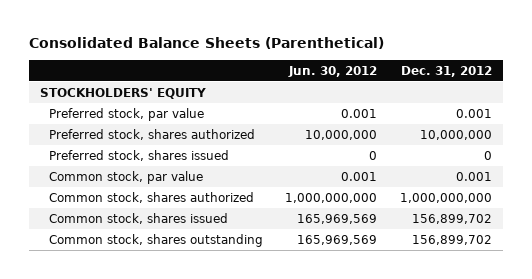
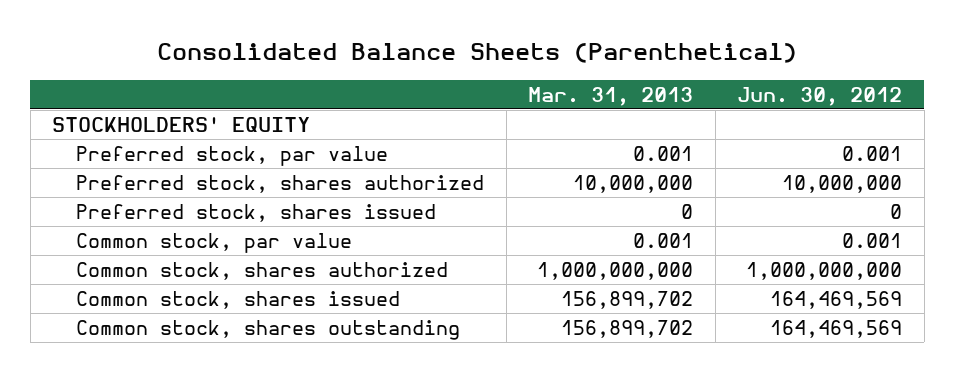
[400,65,492,77] Dec. 31, 2012 -> none
none -> [528,86,694,106] Mar. 31, 2013
[297,213,378,224] 165,969,569 -> [770,290,903,309] 164,469,569
[297,234,378,245] 165,969,569 -> [770,319,903,338] 164,469,569

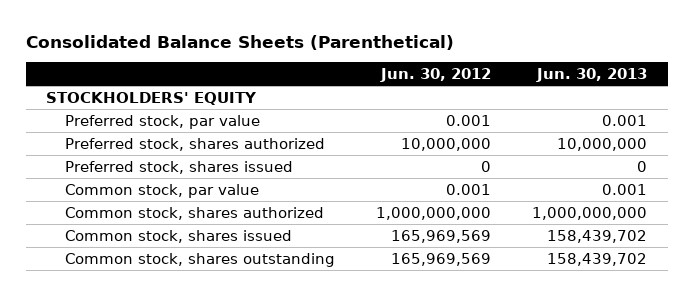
[528,86,694,106] Mar. 31, 2013 -> none
none -> [536,68,648,83] Jun. 30, 2013
[770,290,903,309] 164,469,569 -> [391,229,492,243] 165,969,569
[770,319,903,338] 164,469,569 -> [391,252,492,266] 165,969,569

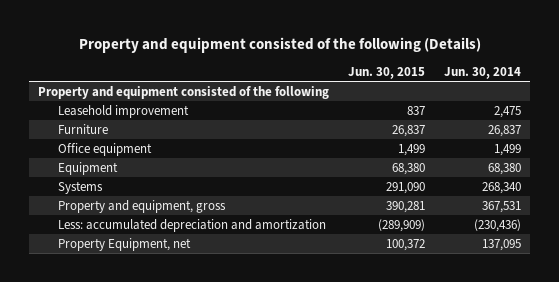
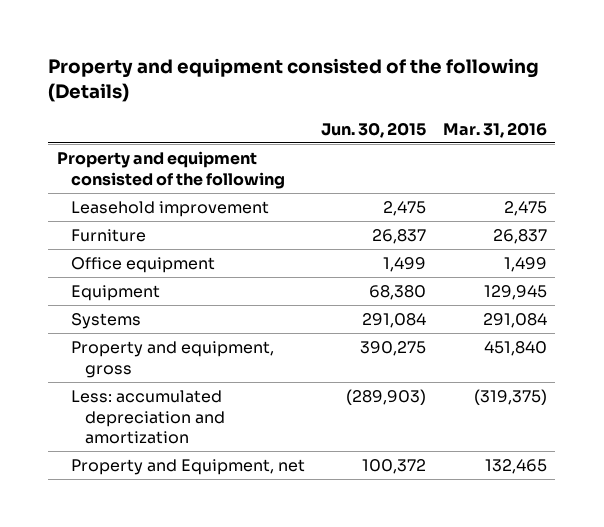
[443,66,521,79] Jun. 30, 2014 -> none
none -> [443,121,548,138] Mar. 31, 2016
[407,105,426,115] 837 -> [383,200,427,216] 2,475
[386,181,426,194] 291,090 -> [362,312,427,328] 291,084
[386,200,426,213] 390,281 -> [360,340,427,356] 390,275
[378,218,426,232] (289,909) -> [346,388,427,405] (289,903)
[57,237,191,251] Property Equipment, net -> [70,458,305,475] Property and Equipment, net

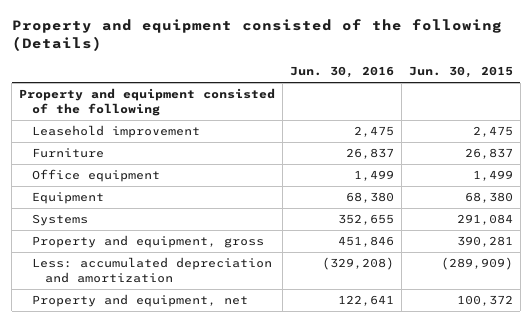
[443,121,548,138] Mar. 31, 2016 -> none
none -> [290,65,395,78] Jun. 30, 2016
[360,340,427,356] 390,275 -> [456,236,513,248] 390,281
[346,388,427,405] (289,903) -> [440,257,513,271] (289,909)
[70,458,305,475] Property and Equipment, net -> [32,294,249,308] Property and equipment, net

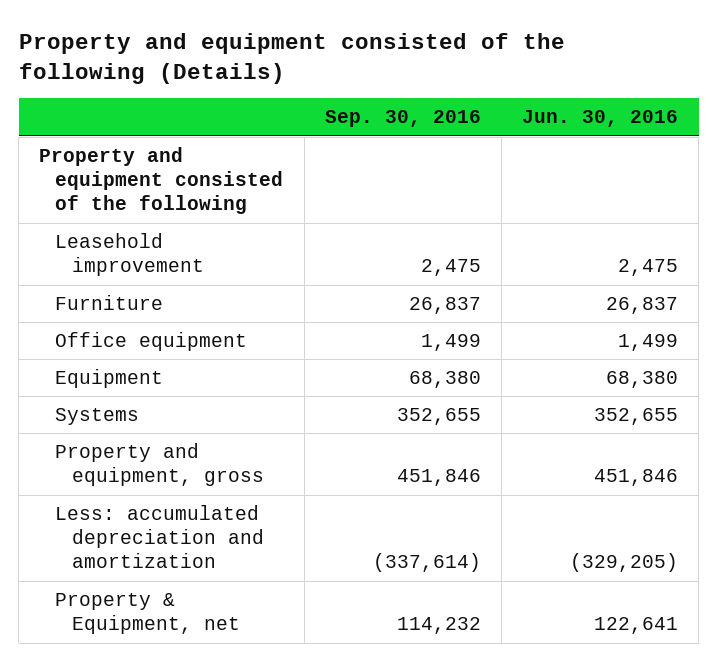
[408,65,513,78] Jun. 30, 2015 -> none
none -> [324,110,481,128] Sep. 30, 2016
[322,257,395,271] (329,208) -> [569,553,678,573] (329,205)
[32,294,249,308] Property and equipment, net -> [55,593,240,635] Property & Equipment, net

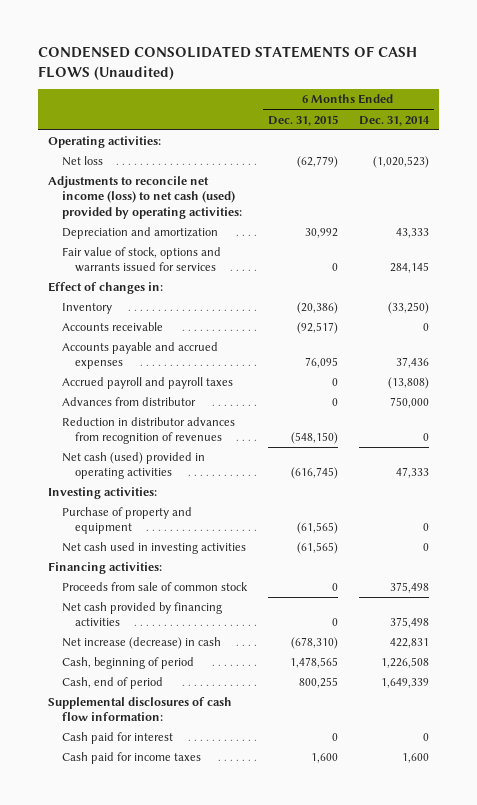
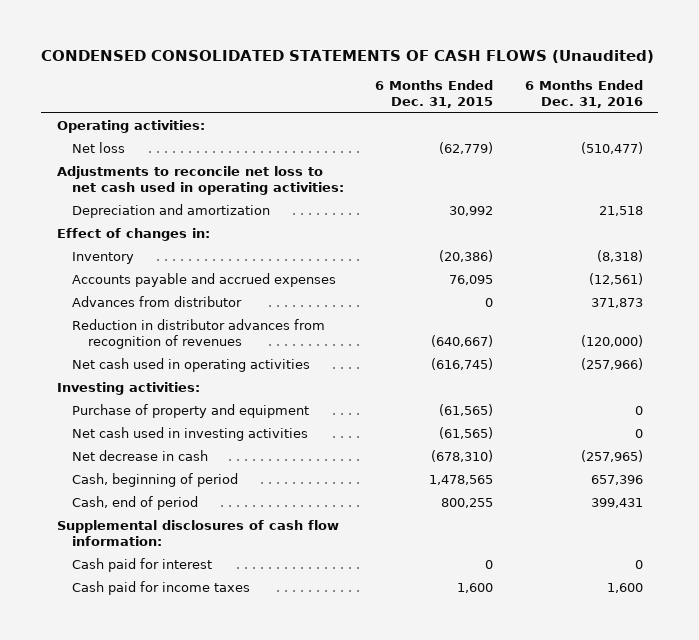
[358,115,430,126] Dec. 31, 2014 -> none
none -> [524,79,643,108] 6 Months Ended Dec. 31, 2016
[48,176,242,219] Adjustments to reconcile net income (loss) to net cash (used) provided by operating activities: -> [56,166,345,196] Adjustments to reconcile net loss to net cash used in operating activities:
[61,247,221,273] Fair value of stock, options and warrants issued for services -> none
[61,322,163,332] Accounts receivable -> none
[61,377,233,390] Accrued payroll and payroll taxes -> none
[290,432,338,445] (548,150) -> [431,335,494,348] (640,667)
[61,452,205,480] Net cash (used) provided in operating activities -> [72,358,311,373] Net cash used in operating activities
[48,562,163,575] Financing activities: -> none
[61,582,248,592] Proceeds from sale of common stock -> none
[61,602,222,627] Net cash provided by financing activities -> none
[61,637,221,650] Net increase (decrease) in cash -> [72,450,209,462] Net decrease in cash

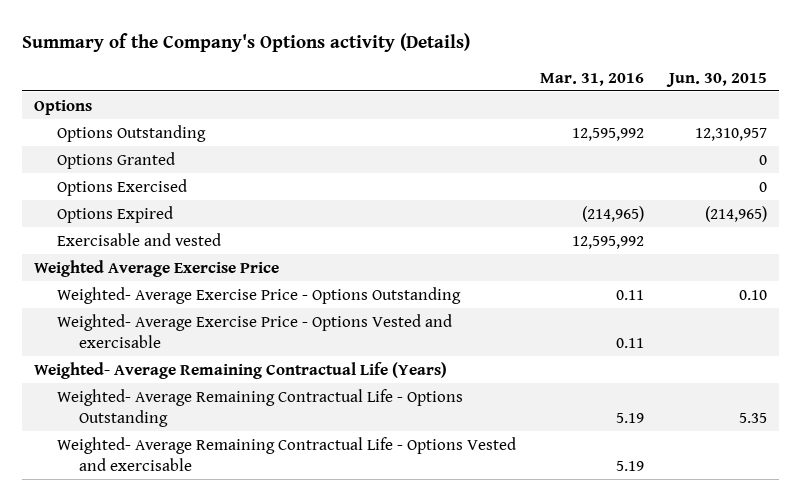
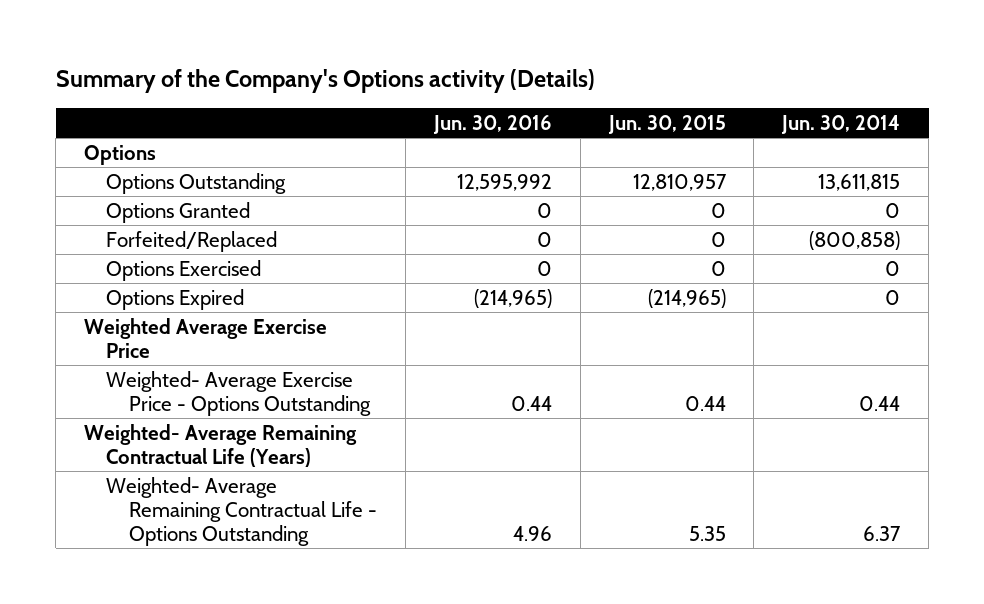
[540,72,645,86] Mar. 31, 2016 -> none
none -> [432,114,552,134] Jun. 30, 2016
none -> [781,114,901,134] Jun. 30, 2014
[694,127,767,141] 12,310,957 -> [632,173,727,191] 12,810,957
none -> [106,230,278,252] Forfeited/Replaced
[56,232,221,246] Exercisable and vested -> none
[56,313,452,348] Weighted- Average Exercise Price - Options Vested and exercisable -> none
[738,289,767,300] 0.10 -> [684,395,726,411] 0.44
[56,436,516,471] Weighted- Average Remaining Contractual Life - Options Vested and exercisable -> none

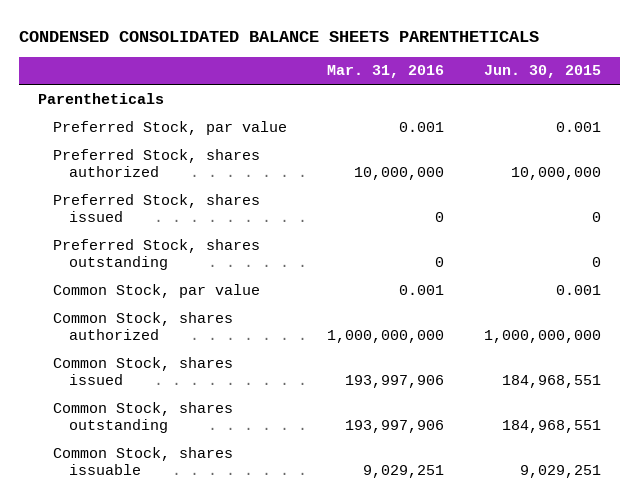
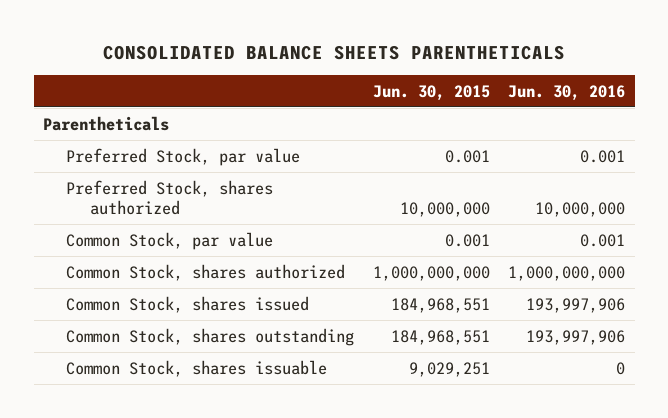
[18,30,539,42] CONDENSED CONSOLIDATED BALANCE SHEETS PARENTHETICALS -> [103,44,566,60] CONSOLIDATED BALANCE SHEETS PARENTHETICALS
[327,65,445,79] Mar. 31, 2016 -> none
none -> [508,84,626,101] Jun. 30, 2016
[53,193,261,222] Preferred Stock, shares issued -> none
[53,238,261,270] Preferred Stock, shares outstanding -> none

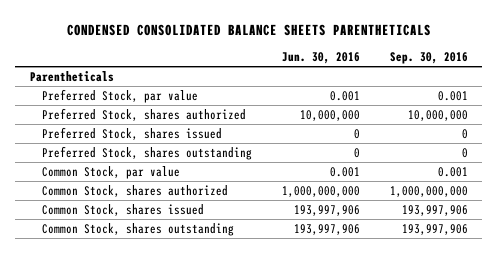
[103,44,566,60] CONSOLIDATED BALANCE SHEETS PARENTHETICALS -> [66,23,431,36] CONDENSED CONSOLIDATED BALANCE SHEETS PARENTHETICALS
[372,84,490,101] Jun. 30, 2015 -> none
none -> [389,52,468,65] Sep. 30, 2016
none -> [42,126,223,140] Preferred Stock, shares issued
none -> [42,145,253,160] Preferred Stock, shares outstanding
[66,359,328,377] Common Stock, shares issuable -> none

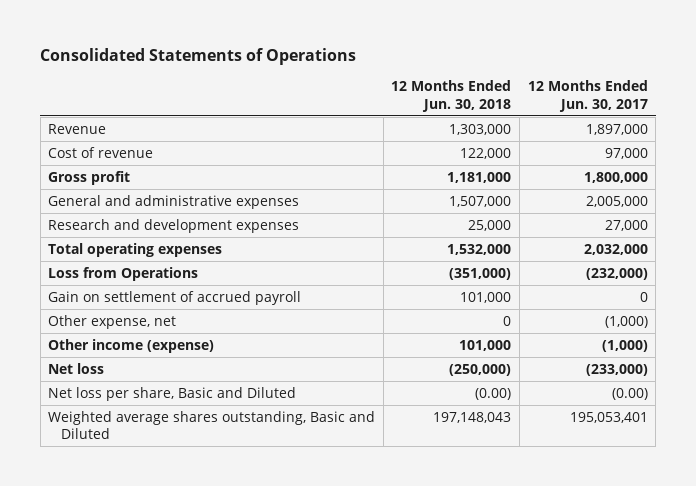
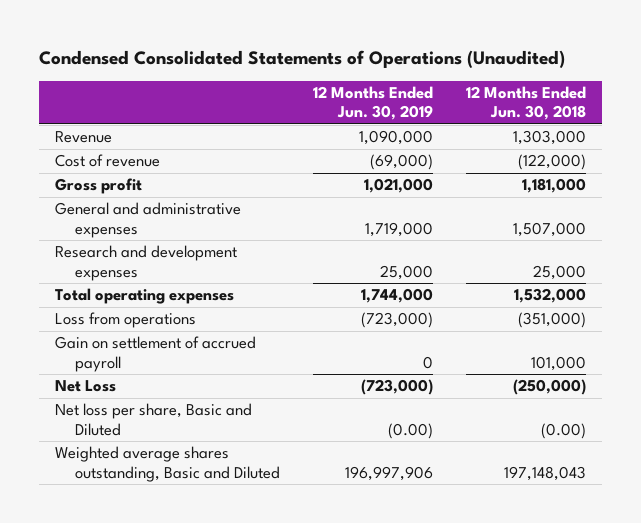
[40,48,357,66] Consolidated Statements of Operations -> [38,50,565,69] Condensed Consolidated Statements of Operations (Unaudited)
[527,80,648,112] 12 Months Ended Jun. 30, 2017 -> none
none -> [312,85,433,121] 12 Months Ended Jun. 30, 2019
[460,147,512,159] 122,000 -> [517,154,586,171] (122,000)
[48,266,199,281] Loss from Operations -> [55,312,197,329] Loss from operations
[48,314,177,329] Other expense, net -> none
[48,338,215,353] Other income (expense) -> none
[48,362,105,374] Net loss -> [55,380,117,393] Net Loss

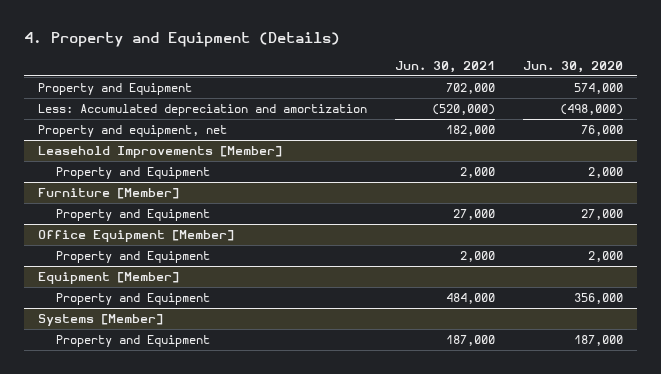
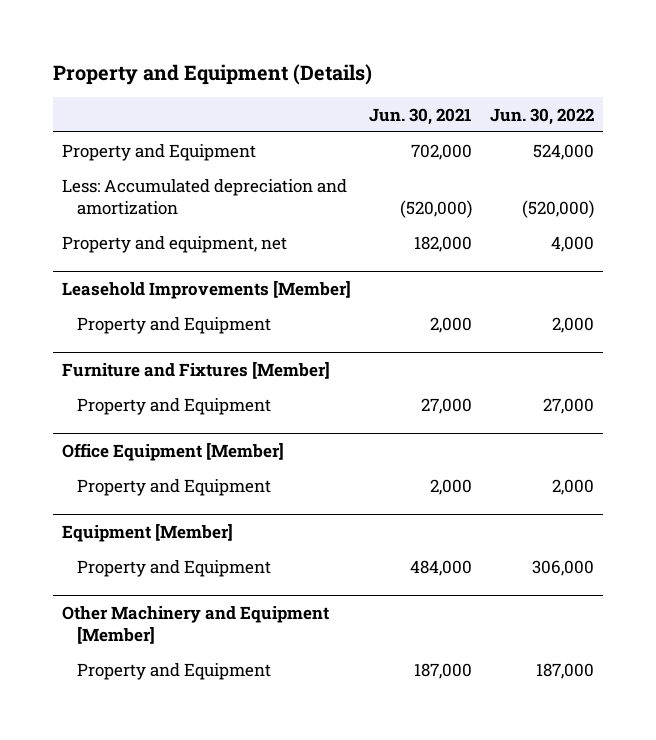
[24,31,341,47] 4. Property and Equipment (Details) -> [53,63,373,85] Property and Equipment (Details)
[522,60,623,73] Jun. 30, 2020 -> none
none -> [490,107,595,125] Jun. 30, 2022
[38,188,180,200] Furniture [Member] -> [62,360,331,379] Furniture and Fixtures [Member]
[38,314,164,327] Systems [Member] -> [62,605,330,644] Other Machinery and Equipment [Member]

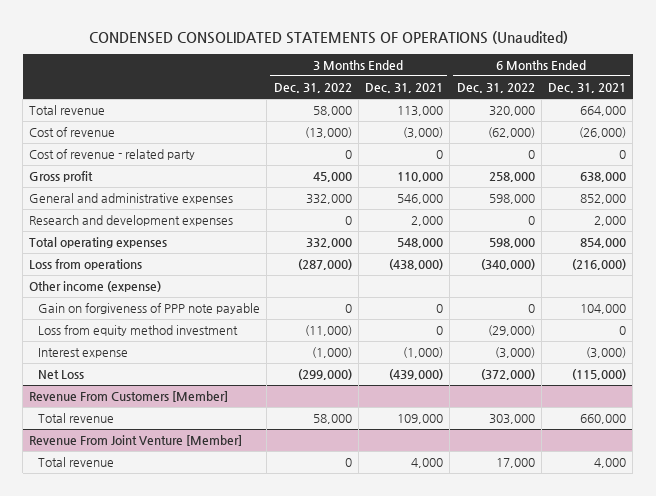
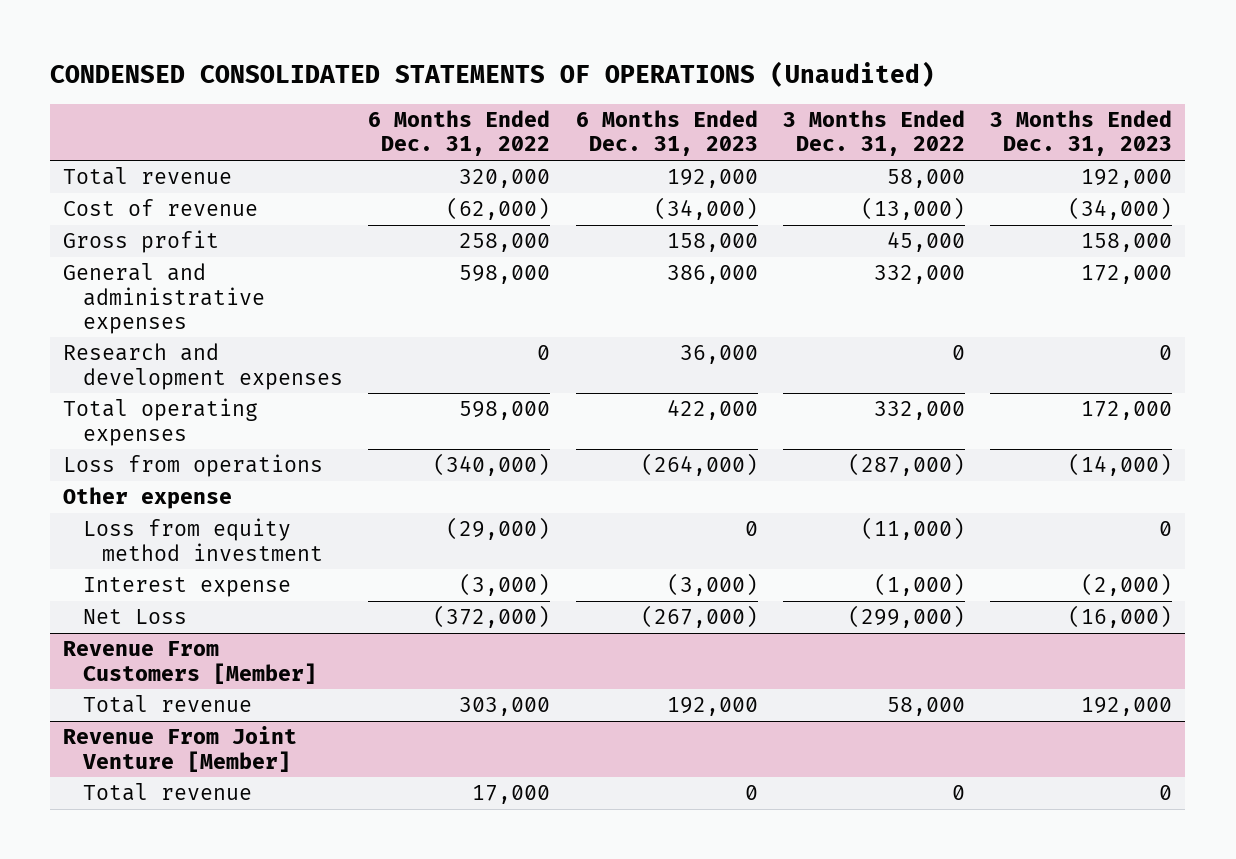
[365,83,444,94] Dec. 31, 2021 -> none
[548,83,627,94] Dec. 31, 2021 -> none
none -> [575,110,758,157] 6 Months Ended Dec. 31, 2023
none -> [990,110,1173,157] 3 Months Ended Dec. 31, 2023
[29,149,196,161] Cost of revenue - related party -> none
[38,303,261,315] Gain on forgiveness of PPP note payable -> none
[29,281,162,293] Other income (expense) -> [63,487,233,510] Other expense

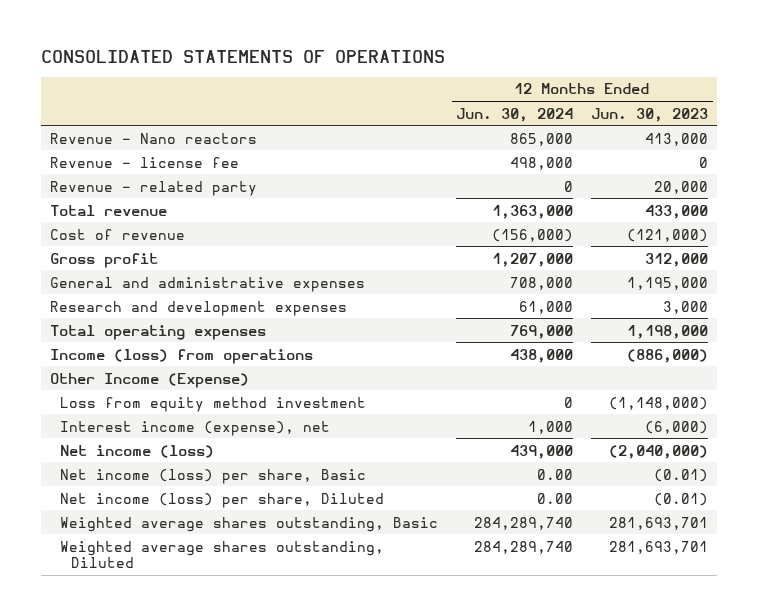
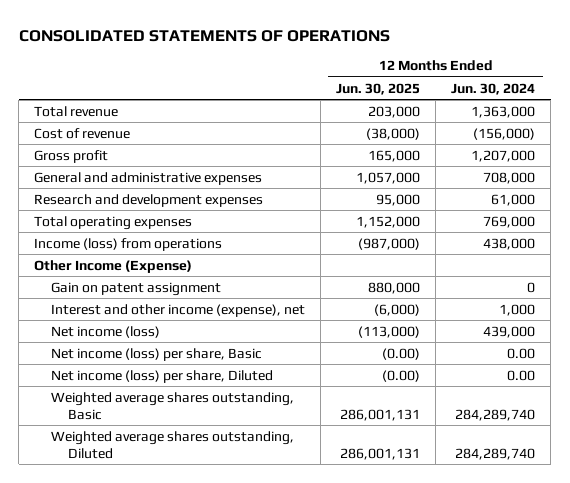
[591,107,709,122] Jun. 30, 2023 -> none
none -> [336,82,421,95] Jun. 30, 2025
[49,132,257,144] Revenue - Nano reactors -> none
[49,156,239,168] Revenue - license fee -> none
[49,180,257,196] Revenue - related party -> none
[60,396,367,412] Loss from equity method investment -> none
none -> [50,281,221,296] Gain on patent assignment
[60,420,331,436] Interest income (expense), net -> [50,303,305,317] Interest and other income (expense), net

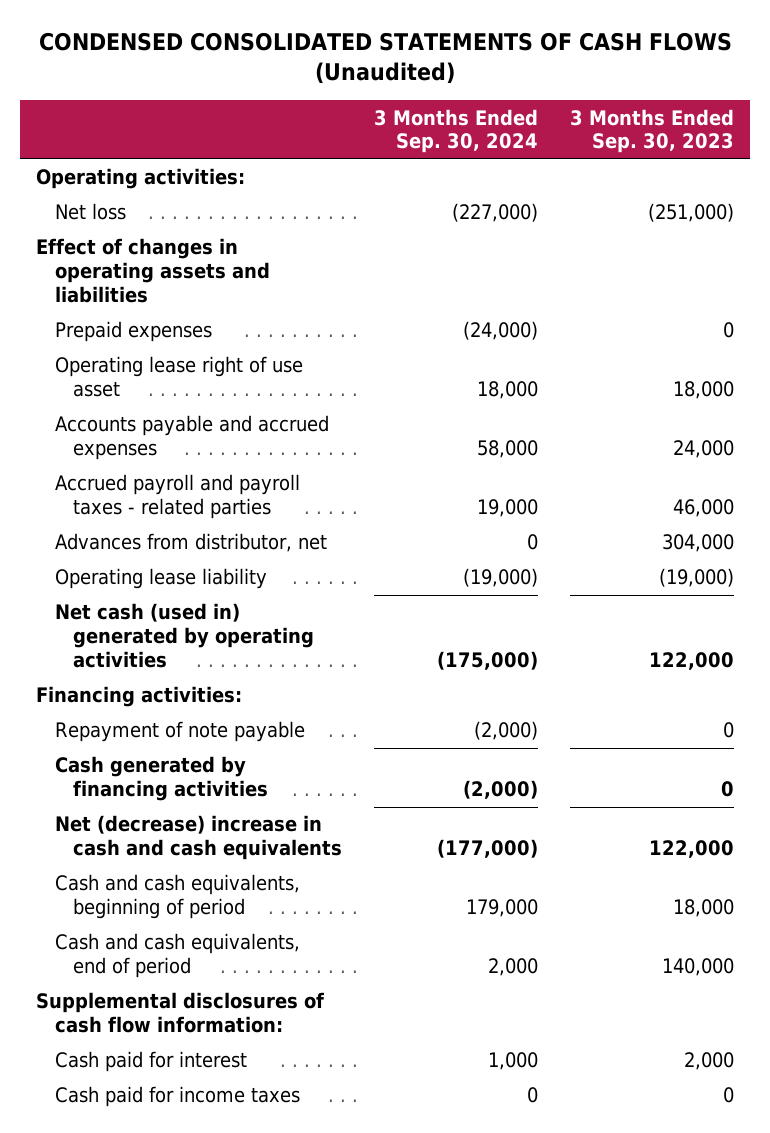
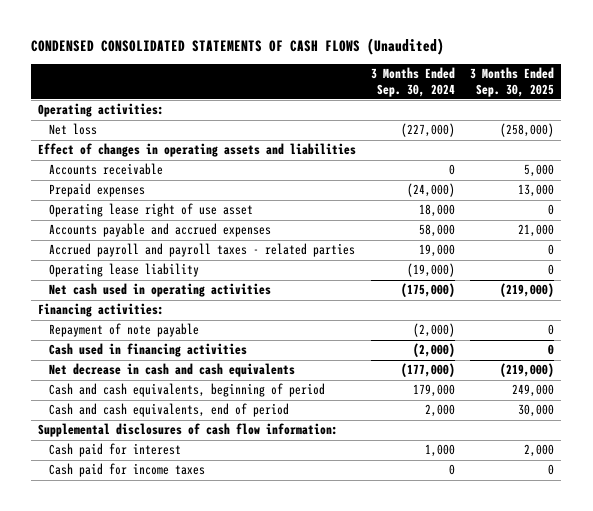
[570,108,735,154] 3 Months Ended Sep. 30, 2023 -> none
none -> [470,67,555,97] 3 Months Ended Sep. 30, 2025
none -> [49,163,164,176] Accounts receivable
[54,533,327,553] Advances from distributor, net -> none
[54,603,315,669] Net cash (used in) generated by operating activities -> [49,283,272,298] Net cash used in operating activities
[54,756,269,802] Cash generated by financing activities -> [49,343,248,358] Cash used in financing activities
[54,815,343,861] Net (decrease) increase in cash and cash equivalents -> [49,363,296,378] Net decrease in cash and cash equivalents

